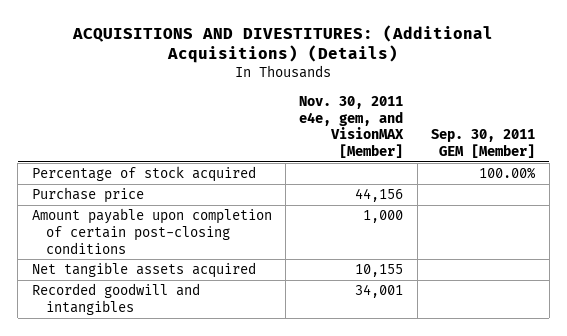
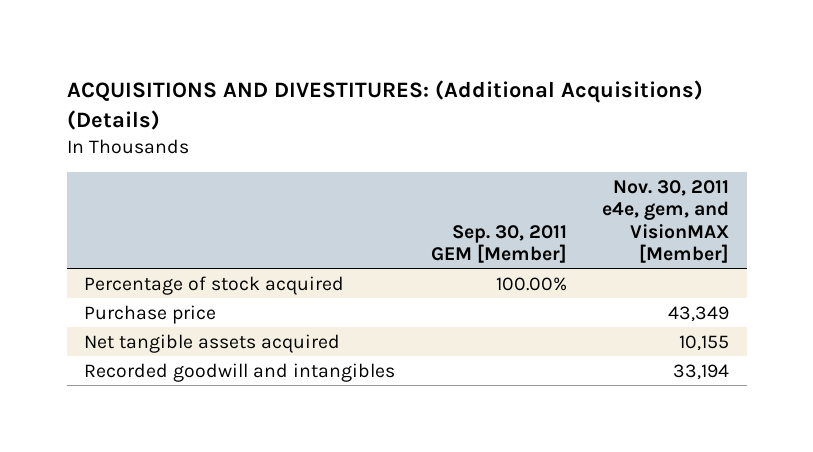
[31,208,272,254] Amount payable upon completion of certain post-closing conditions -> none
[355,188,404,203] 44,156 -> [667,305,729,322] 43,349
[355,284,404,299] 34,001 -> [672,363,729,380] 33,194

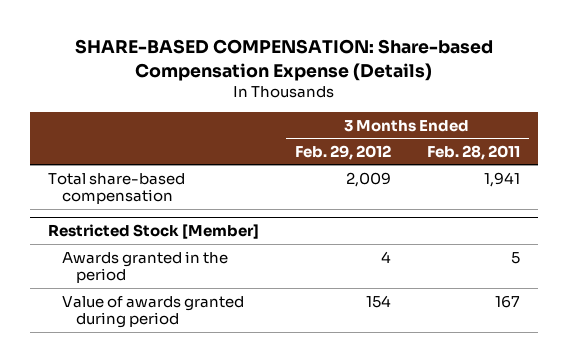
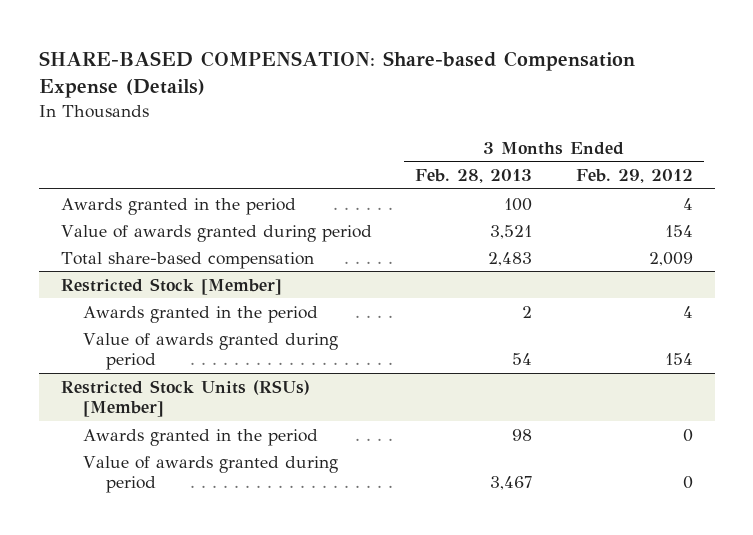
[426,144,520,160] Feb. 28, 2011 -> none
none -> [415,169,533,184] Feb. 28, 2013
none -> [60,197,296,215] Awards granted in the period
none -> [60,224,372,242] Value of awards granted during period
none -> [60,379,310,418] Restricted Stock Units (RSUs) [Member]
none -> [83,428,319,446] Awards granted in the period
none -> [83,455,339,494] Value of awards granted during period

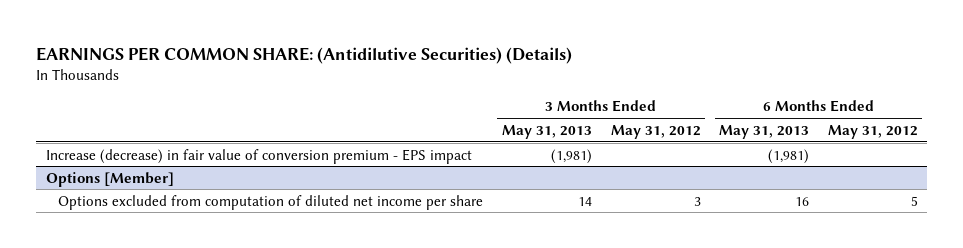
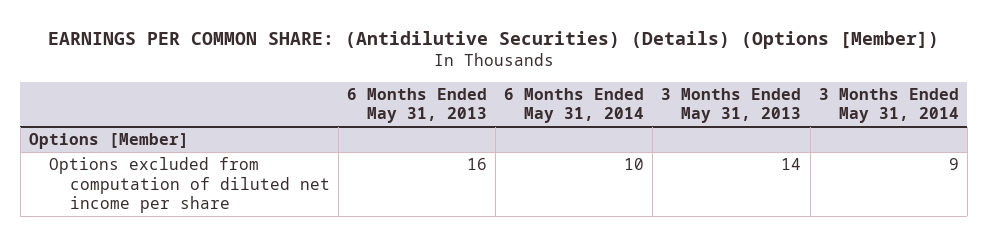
[36,46,573,64] EARNINGS PER COMMON SHARE: (Antidilutive Securities) (Details) -> [47,30,939,49] EARNINGS PER COMMON SHARE: (Antidilutive Securities) (Details) (Options [Member])
[610,124,701,139] May 31, 2012 -> none
[827,124,918,139] May 31, 2012 -> none
none -> [504,88,645,124] 6 Months Ended May 31, 2014
none -> [818,88,959,124] 3 Months Ended May 31, 2014
[45,148,472,164] Increase (decrease) in fair value of conversion premium - EPS impact -> none

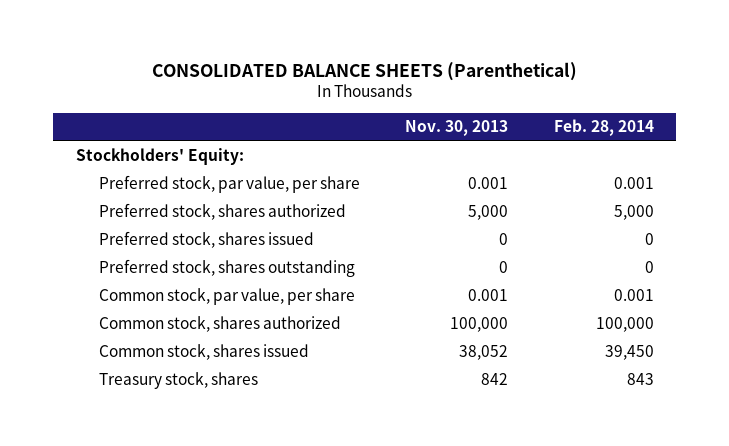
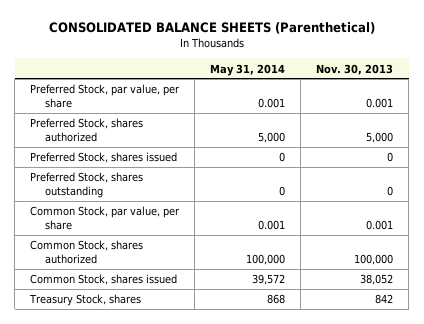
[553,119,654,137] Feb. 28, 2014 -> none
none -> [210,63,286,76] May 31, 2014
[75,147,244,165] Stockholders' Equity: -> none
[98,174,360,193] Preferred stock, par value, per share -> [30,84,181,109] Preferred Stock, par value, per share
[98,202,346,220] Preferred stock, shares authorized -> [30,118,144,143] Preferred Stock, shares authorized
[98,230,314,248] Preferred stock, shares issued -> [30,152,178,164] Preferred Stock, shares issued
[98,258,355,277] Preferred stock, shares outstanding -> [30,172,144,199] Preferred Stock, shares outstanding
[98,287,355,305] Common stock, par value, per share -> [30,206,181,231] Common Stock, par value, per share
[98,315,341,332] Common stock, shares authorized -> [30,240,144,265] Common Stock, shares authorized
[98,343,309,360] Common stock, shares issued -> [30,274,178,286] Common Stock, shares issued
[98,371,258,389] Treasury stock, shares -> [29,294,142,307] Treasury Stock, shares

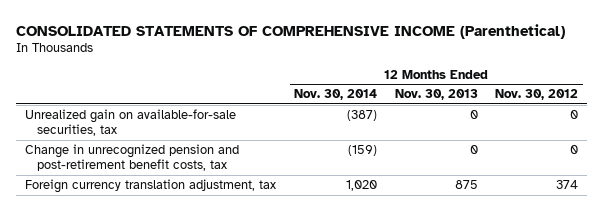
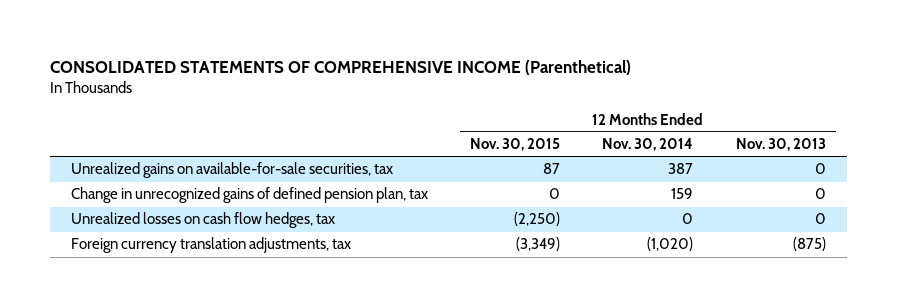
[495,89,579,101] Nov. 30, 2012 -> none
none -> [470,138,561,152] Nov. 30, 2015
[25,108,237,137] Unrealized gain on available-for-sale securities, tax -> [70,162,393,179] Unrealized gains on available-for-sale securities, tax
[346,109,377,121] (387) -> [668,163,694,175] 387
[25,143,240,172] Change in unrecognized pension and post-retirement benefit costs, tax -> [70,187,428,204] Change in unrecognized gains of defined pension plan, tax
[347,144,377,156] (159) -> [671,188,694,200] 159
none -> [70,212,335,229] Unrealized losses on cash flow hedges, tax
[25,178,277,193] Foreign currency translation adjustment, tax -> [70,237,351,254] Foreign currency translation adjustments, tax
[345,179,377,191] 1,020 -> [647,237,694,252] (1,020)
[454,179,478,189] 875 -> [792,237,826,252] (875)

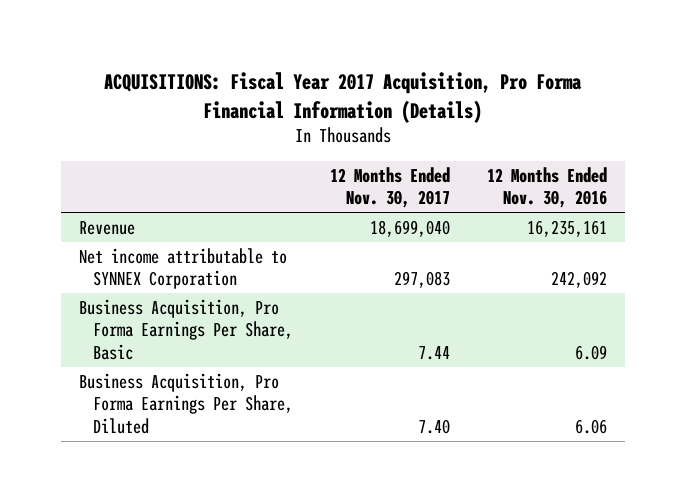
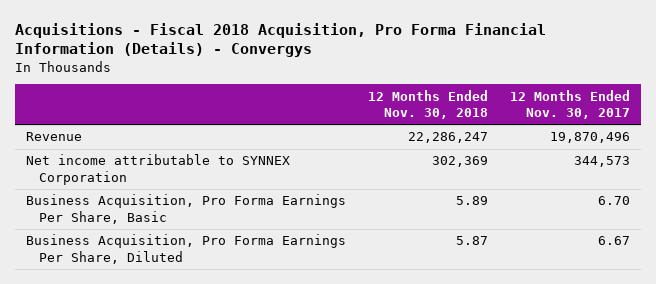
[103,72,582,123] ACQUISITIONS: Fiscal Year 2017 Acquisition, Pro Forma Financial Information (Details) -> [15,22,547,58] Acquisitions - Fiscal 2018 Acquisition, Pro Forma Financial Information (Details) - Convergys
[486,166,607,208] 12 Months Ended Nov. 30, 2016 -> none
none -> [368,89,489,119] 12 Months Ended Nov. 30, 2018
[369,219,450,237] 18,699,040 -> [550,132,631,144] 19,870,496
[393,271,450,289] 297,083 -> [574,156,631,168] 344,573
[417,345,450,360] 7.44 -> [598,196,631,206] 6.70
[417,418,450,434] 7.40 -> [598,236,631,246] 6.67

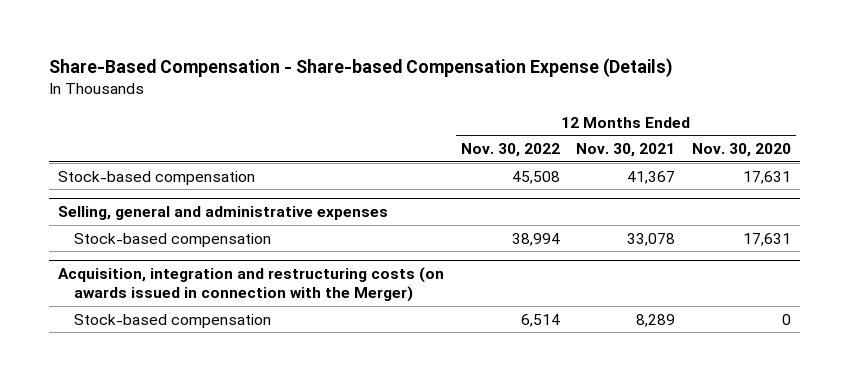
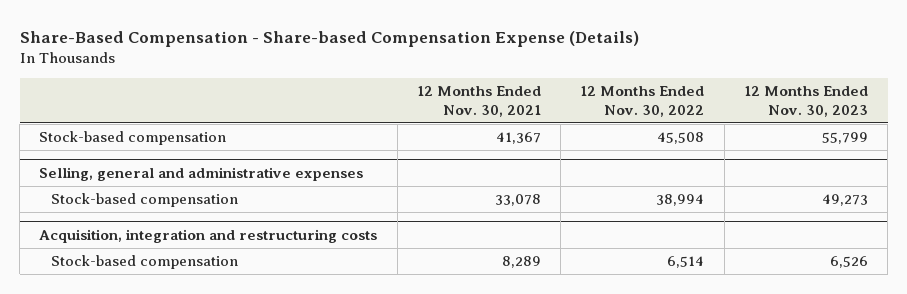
[692,142,792,157] Nov. 30, 2020 -> none
none -> [743,85,868,117] 12 Months Ended Nov. 30, 2023
[57,267,444,303] Acquisition, integration and restructuring costs (on awards issued in connection with the Merger) -> [39,228,378,243] Acquisition, integration and restructuring costs

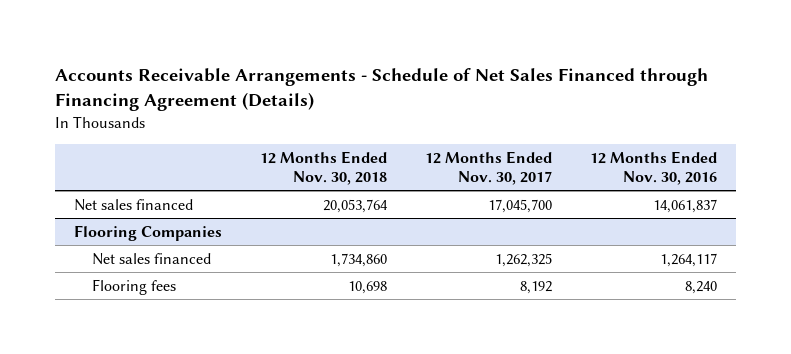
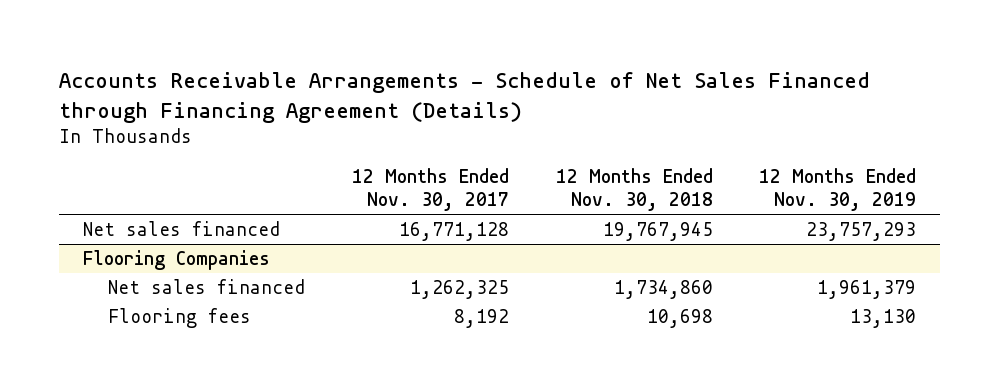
[589,150,717,186] 12 Months Ended Nov. 30, 2016 -> none
none -> [759,167,917,212] 12 Months Ended Nov. 30, 2019
[323,198,389,213] 20,053,764 -> [602,221,713,241] 19,767,945
[488,198,553,213] 17,045,700 -> [398,221,509,241] 16,771,128

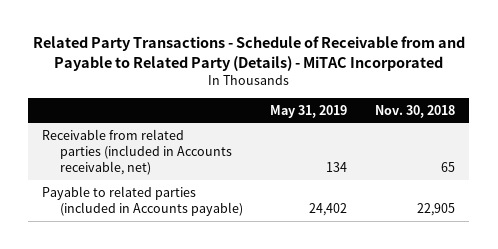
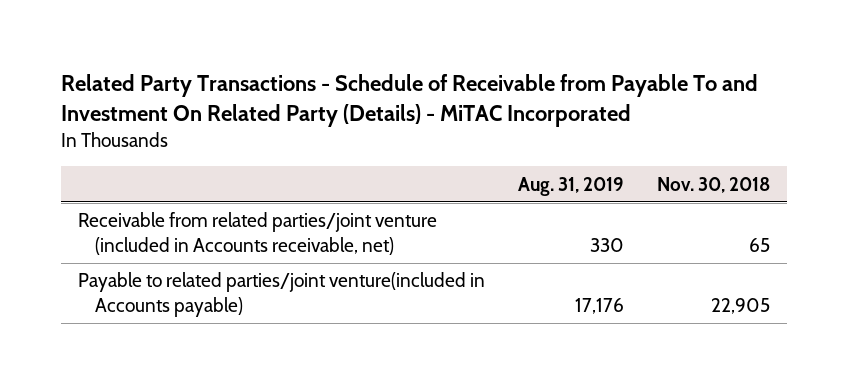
[32,36,465,71] Related Party Transactions - Schedule of Receivable from and Payable to Related Party (Details) - MiTAC Incorporated -> [61,74,759,127] Related Party Transactions - Schedule of Receivable from Payable To and Investment On Related Party (Details) - MiTAC Incorporated
[270,104,348,118] May 31, 2019 -> none
none -> [517,176,624,196] Aug. 31, 2019
[42,128,232,176] Receivable from related parties (included in Accounts receivable, net) -> [77,212,437,256] Receivable from related parties/joint venture (included in Accounts receivable, net)
[42,185,243,217] Payable to related parties (included in Accounts payable) -> [77,272,485,318] Payable to related parties/joint venture(included in Accounts payable)

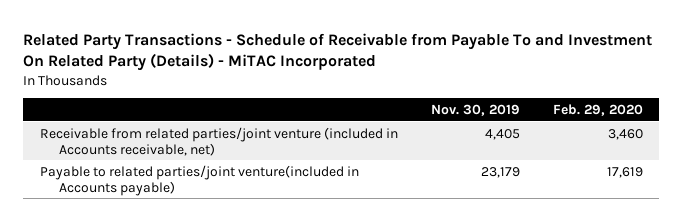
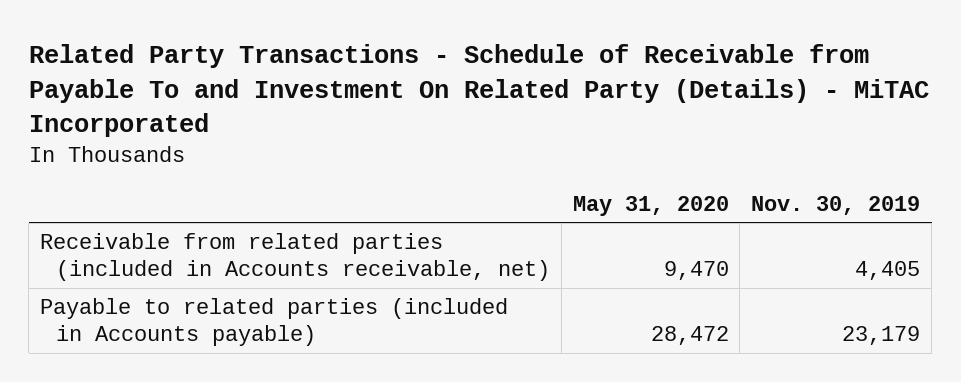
[552,103,643,116] Feb. 29, 2020 -> none
none -> [572,195,729,216] May 31, 2020
[39,126,398,156] Receivable from related parties/joint venture (included in Accounts receivable, net) -> [40,233,550,282] Receivable from related parties (included in Accounts receivable, net)
[39,164,359,196] Payable to related parties/joint venture(included in Accounts payable) -> [40,298,509,347] Payable to related parties (included in Accounts payable)

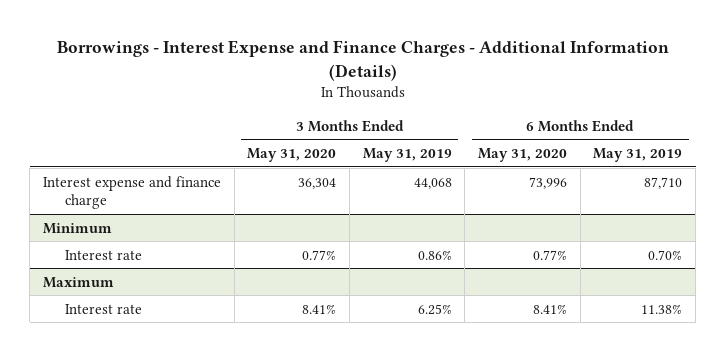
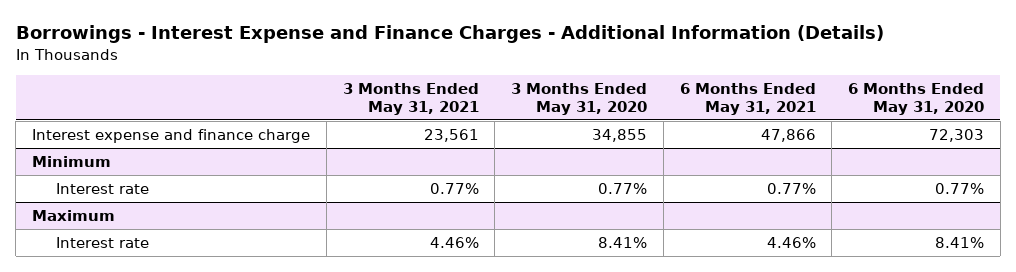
[362,148,452,163] May 31, 2019 -> none
[593,148,683,163] May 31, 2019 -> none
none -> [342,82,479,116] 3 Months Ended May 31, 2021
none -> [679,82,816,116] 6 Months Ended May 31, 2021
[298,177,337,189] 36,304 -> [592,128,648,142] 34,855
[529,176,568,189] 73,996 -> [929,128,985,142] 72,303

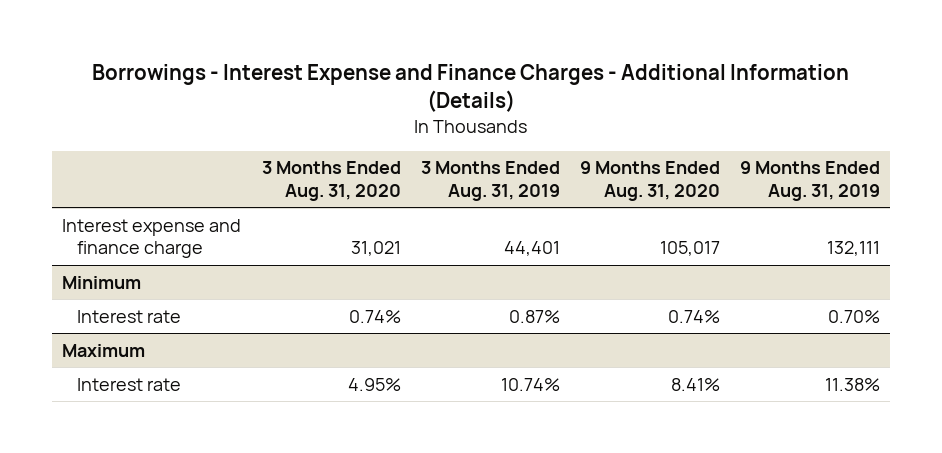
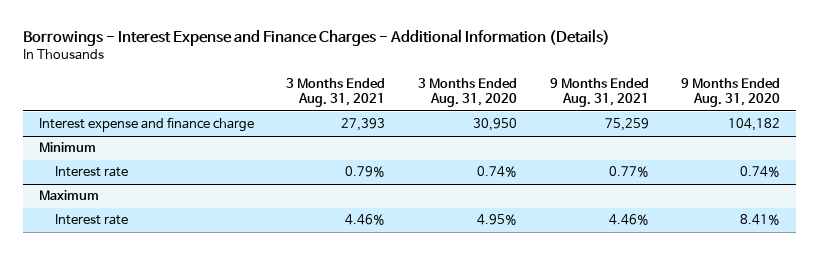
[420,161,560,201] 3 Months Ended Aug. 31, 2019 -> none
[739,161,880,201] 9 Months Ended Aug. 31, 2019 -> none
none -> [286,78,386,108] 3 Months Ended Aug. 31, 2021
none -> [549,78,649,108] 9 Months Ended Aug. 31, 2021
[350,241,401,257] 31,021 -> [472,118,517,132] 30,950
[659,241,720,257] 105,017 -> [728,118,781,132] 104,182

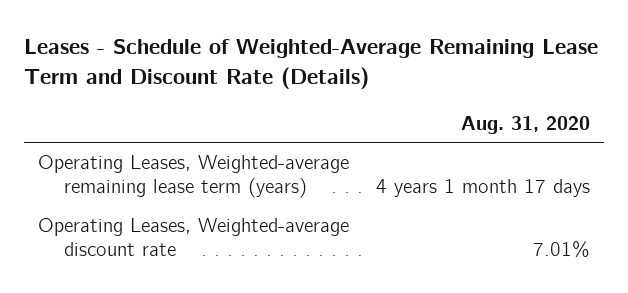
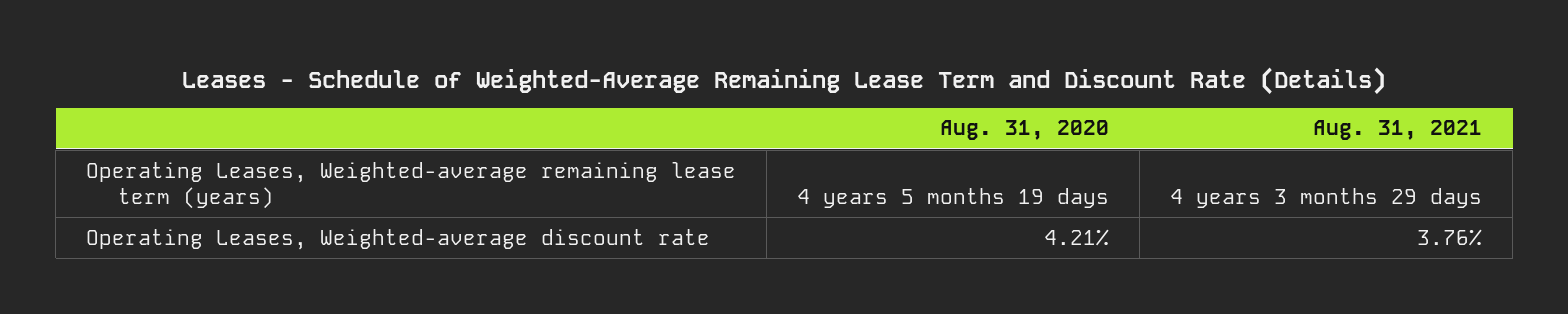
none -> [1313,120,1483,141] Aug. 31, 2021
[376,179,591,198] 4 years 1 month 17 days -> [797,187,1110,208] 4 years 5 months 19 days
[533,241,591,259] 7.01% -> [1044,228,1110,246] 4.21%

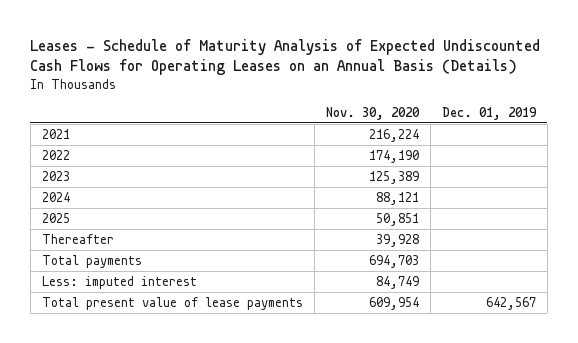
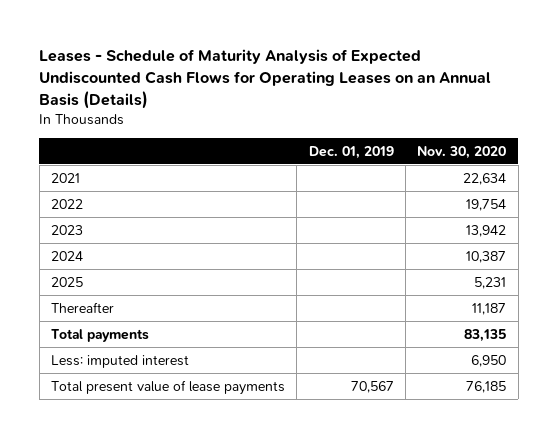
[368,129,419,143] 216,224 -> [463,172,507,185] 22,634
[368,150,419,164] 174,190 -> [466,198,507,211] 19,754
[368,171,419,185] 125,389 -> [466,224,507,237] 13,942
[375,192,419,206] 88,121 -> [466,250,507,263] 10,387
[375,213,419,227] 50,851 -> [474,276,507,289] 5,231
[375,234,419,248] 39,928 -> [472,302,507,315] 11,187
[368,255,419,269] 694,703 -> [464,328,507,342] 83,135
[375,276,419,290] 84,749 -> [471,354,507,367] 6,950
[368,297,419,311] 609,954 -> [466,380,507,393] 76,185
[485,297,536,311] 642,567 -> [350,380,394,393] 70,567

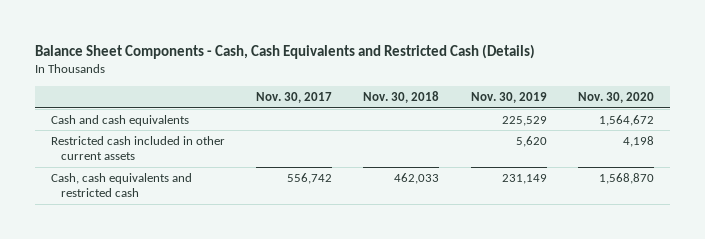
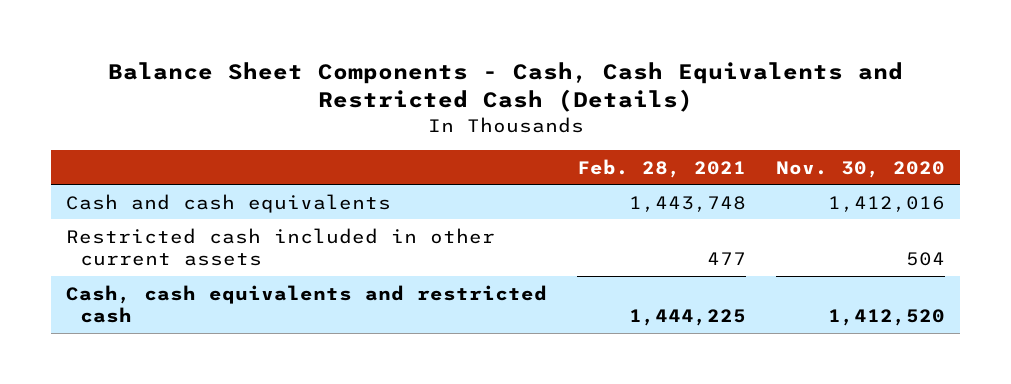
[256,92,333,104] Nov. 30, 2017 -> none
[363,91,440,104] Nov. 30, 2018 -> none
[470,92,547,104] Nov. 30, 2019 -> none
none -> [577,158,747,178] Feb. 28, 2021
[598,114,654,126] 1,564,672 -> [828,195,946,212] 1,412,016
[622,135,654,147] 4,198 -> [906,252,946,267] 504
[598,172,654,184] 1,568,870 -> [828,309,946,327] 1,412,520

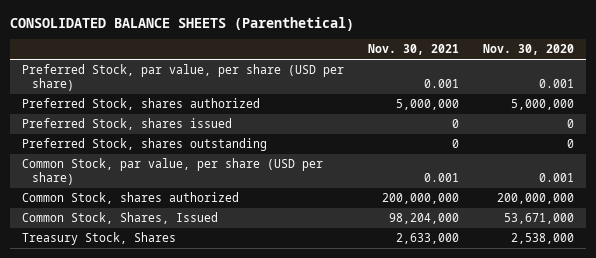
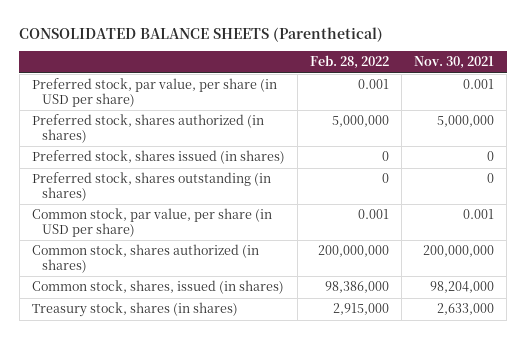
[483,44,575,56] Nov. 30, 2020 -> none
none -> [309,55,389,70] Feb. 28, 2022
[21,64,344,91] Preferred Stock, par value, per share (USD per share) -> [31,78,277,107] Preferred stock, par value, per share (in USD per share)
[21,98,260,111] Preferred Stock, shares authorized -> [31,114,264,143] Preferred stock, shares authorized (in shares)
[21,118,232,131] Preferred Stock, shares issued -> [31,150,285,165] Preferred stock, shares issued (in shares)
[21,138,267,152] Preferred Stock, shares outstanding -> [31,172,271,201] Preferred stock, shares outstanding (in shares)
[21,158,323,185] Common Stock, par value, per share (USD per share) -> [31,208,272,237] Common stock, par value, per share (in USD per share)
[21,192,239,205] Common Stock, shares authorized -> [31,244,259,273] Common stock, shares authorized (in shares)
[21,212,218,225] Common Stock, Shares, Issued -> [31,280,284,295] Common stock, shares, issued (in shares)
[21,232,176,246] Treasury Stock, Shares -> [31,302,238,318] Treasury stock, shares (in shares)

